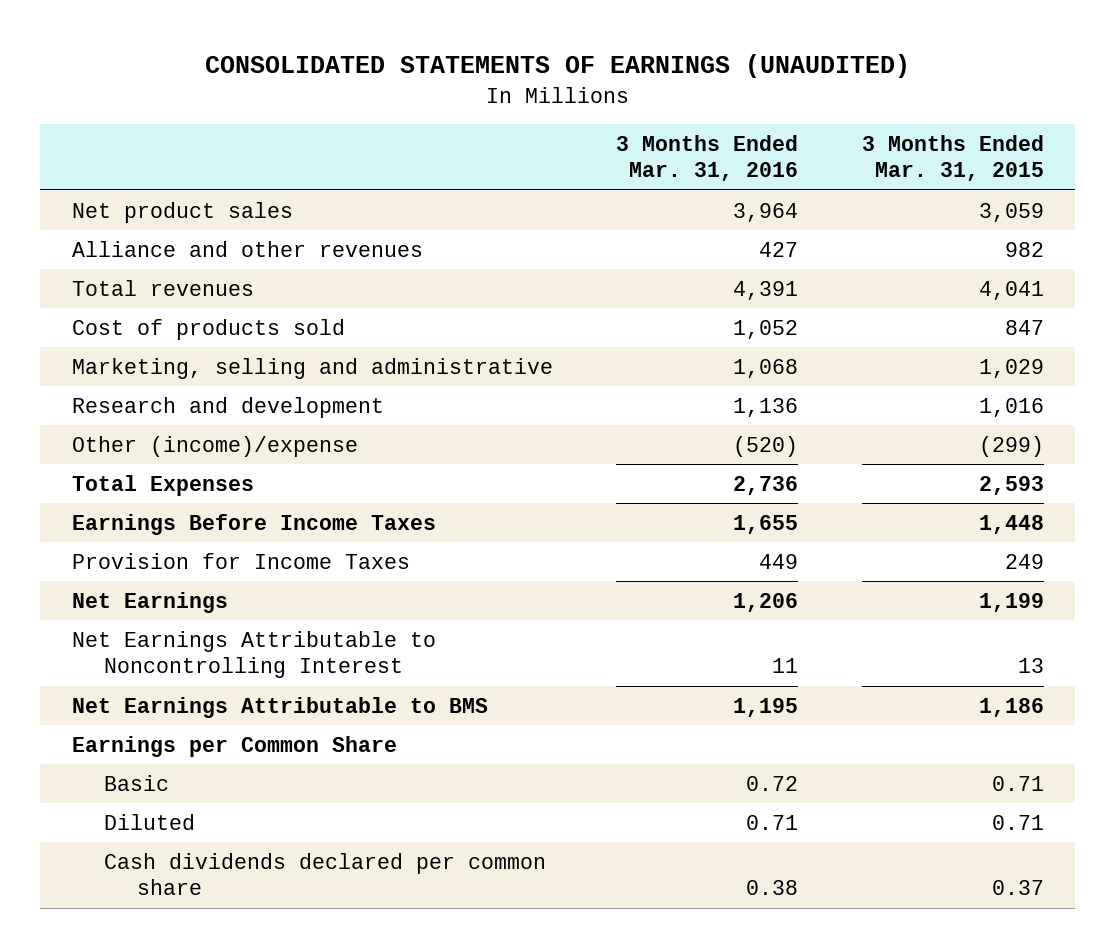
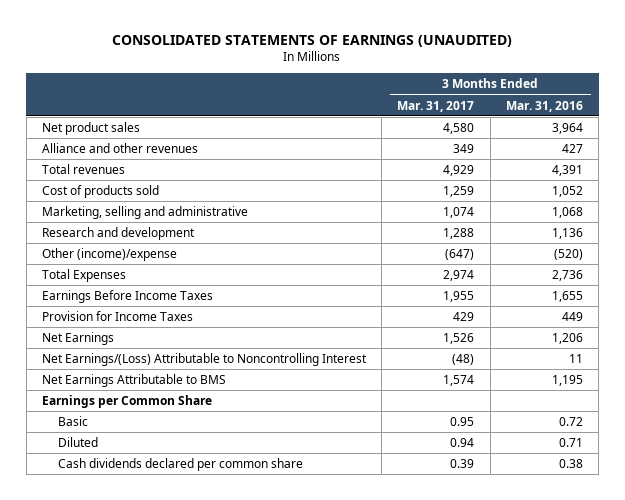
[861,135,1044,182] 3 Months Ended Mar. 31, 2015 -> none
none -> [397,100,475,112] Mar. 31, 2017
[71,630,436,679] Net Earnings Attributable to Noncontrolling Interest -> [42,352,368,366] Net Earnings/(Loss) Attributable to Noncontrolling Interest

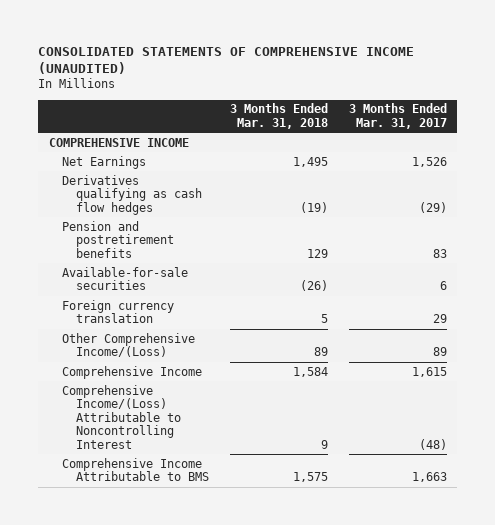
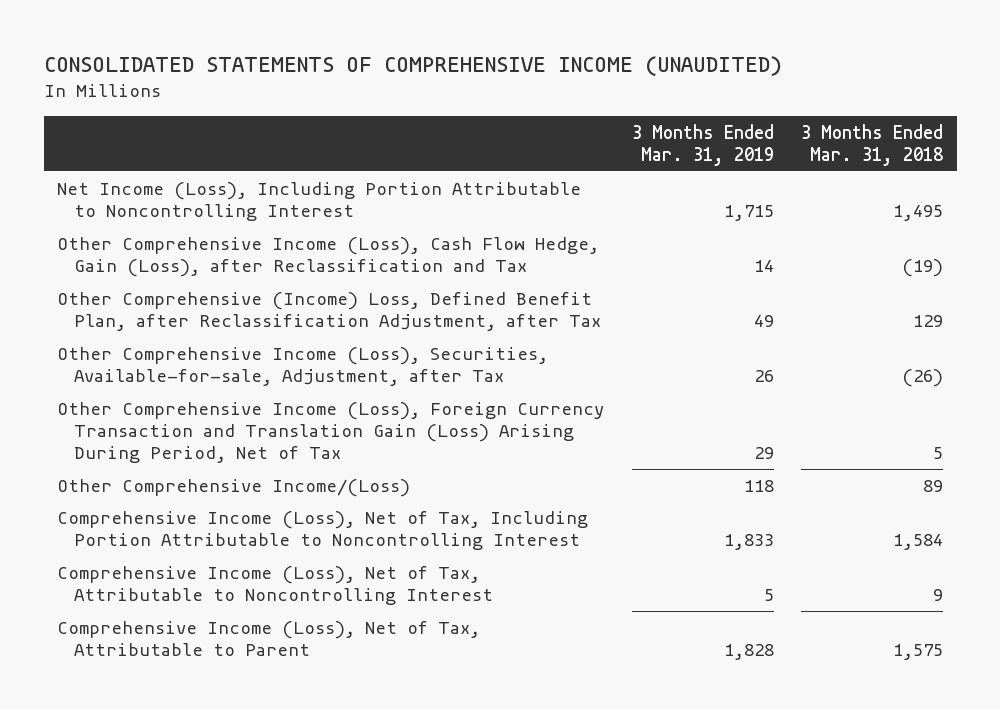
[348,103,447,129] 3 Months Ended Mar. 31, 2017 -> none
none -> [631,123,774,166] 3 Months Ended Mar. 31, 2019
[48,137,189,147] COMPREHENSIVE INCOME -> none
[62,174,202,215] Derivatives qualifying as cash flow hedges -> none
[62,155,147,169] Net Earnings -> [57,181,582,221] Net Income (Loss), Including Portion Attributable to Noncontrolling Interest
none -> [57,236,600,277] Other Comprehensive Income (Loss), Cash Flow Hedge, Gain (Loss), after Reclassification and Tax
[62,220,174,258] Pension and postretirement benefits -> [57,291,602,331] Other Comprehensive (Income) Loss, Defined Benefit Plan, after Reclassification Adjustment, after Tax
[62,266,189,291] Available-for-sale securities -> [57,346,549,386] Other Comprehensive Income (Loss), Securities, Available-for-sale, Adjustment, after Tax
[62,299,175,324] Foreign currency translation -> [57,401,605,464] Other Comprehensive Income (Loss), Foreign Currency Transaction and Translation Gain (Loss) Arising During Period, Net of Tax
[62,365,203,379] Comprehensive Income -> [57,510,589,550] Comprehensive Income (Loss), Net of Tax, Including Portion Attributable to Noncontrolling Interest
[62,384,181,449] Comprehensive Income/(Loss) Attributable to Noncontrolling Interest -> [57,565,494,605] Comprehensive Income (Loss), Net of Tax, Attributable to Noncontrolling Interest
[62,457,209,482] Comprehensive Income Attributable to BMS -> [57,620,481,656] Comprehensive Income (Loss), Net of Tax, Attributable to Parent

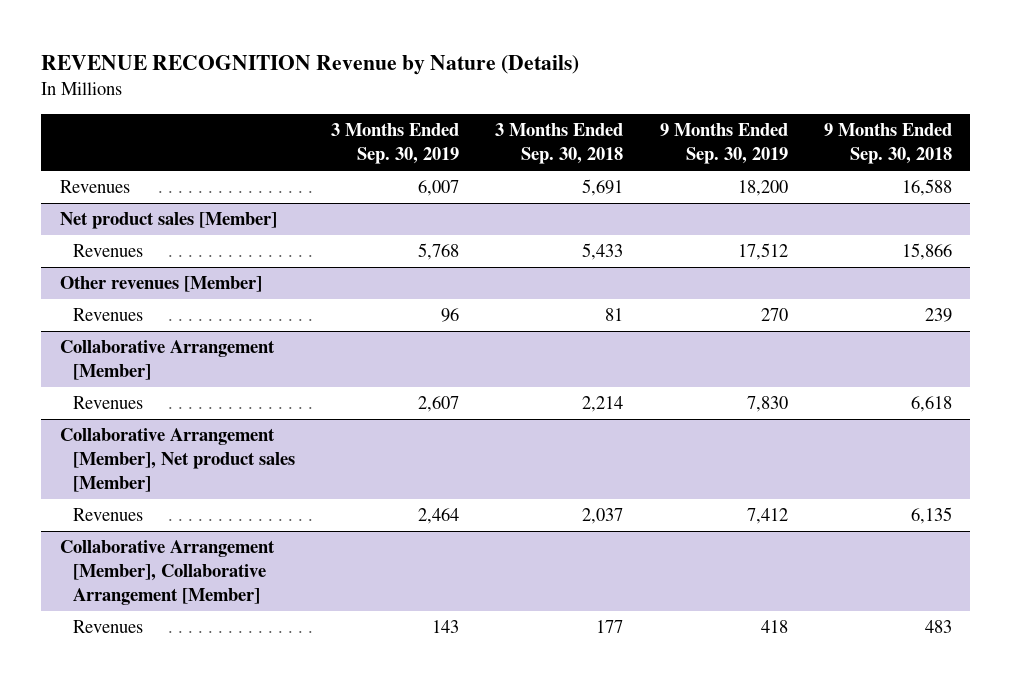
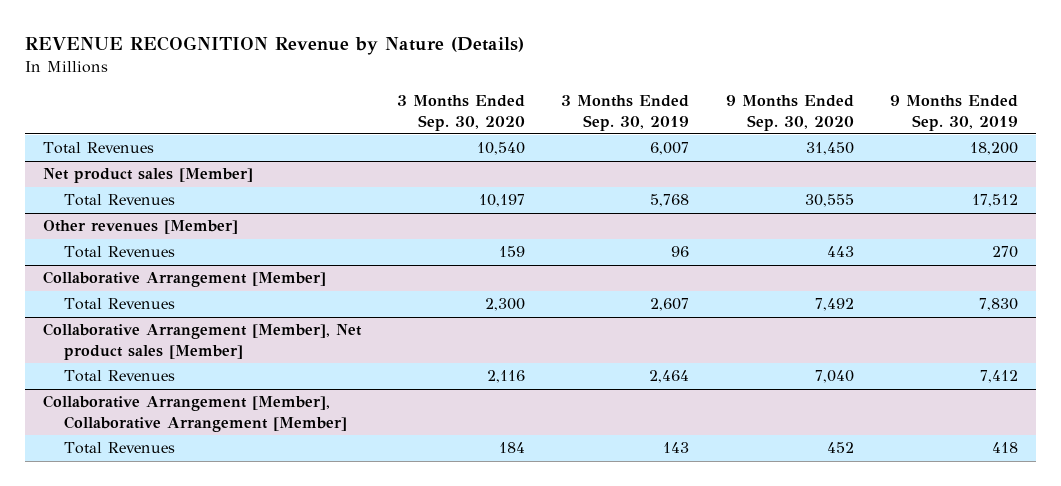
[495,123,624,165] 3 Months Ended Sep. 30, 2018 -> none
[824,123,953,165] 9 Months Ended Sep. 30, 2018 -> none
none -> [397,95,526,131] 3 Months Ended Sep. 30, 2020
none -> [725,95,854,131] 9 Months Ended Sep. 30, 2020
[59,180,130,194] Revenues -> [43,142,155,155] Total Revenues
[72,244,143,258] Revenues -> [64,194,176,207] Total Revenues
[72,308,143,322] Revenues -> [64,246,176,259] Total Revenues
[72,396,143,410] Revenues -> [64,298,176,311] Total Revenues
[72,508,143,522] Revenues -> [64,370,176,383] Total Revenues
[72,620,143,634] Revenues -> [64,442,176,455] Total Revenues

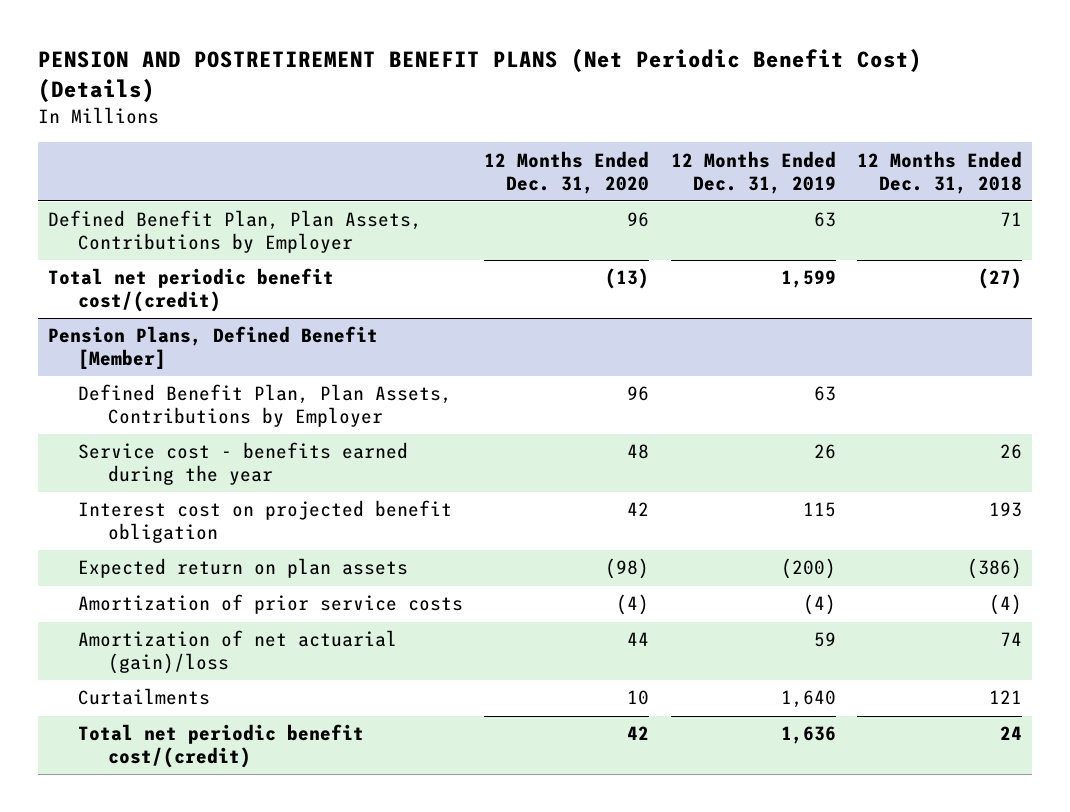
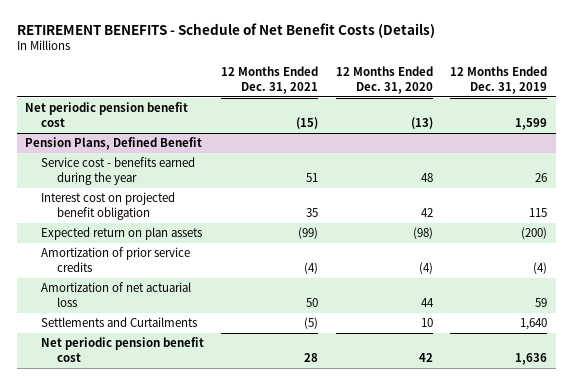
[37,49,922,103] PENSION AND POSTRETIREMENT BENEFIT PLANS (Net Periodic Benefit Cost) (Details) -> [16,22,435,38] RETIREMENT BENEFITS - Schedule of Net Benefit Costs (Details)
[856,150,1022,194] 12 Months Ended Dec. 31, 2018 -> none
none -> [221,66,319,94] 12 Months Ended Dec. 31, 2021
[48,210,423,254] Defined Benefit Plan, Plan Assets, Contributions by Employer -> none
[78,384,453,428] Defined Benefit Plan, Plan Assets, Contributions by Employer -> none
[48,268,335,313] Total net periodic benefit cost/(credit) -> [25,102,189,128] Net periodic pension benefit cost
[48,326,379,370] Pension Plans, Defined Benefit [Member] -> [25,137,203,151] Pension Plans, Defined Benefit
[78,594,464,615] Amortization of prior service costs -> [41,247,191,273] Amortization of prior service credits
[78,630,398,675] Amortization of net actuarial (gain)/loss -> [41,282,192,308] Amortization of net actuarial loss
[78,688,211,706] Curtailments -> [41,317,198,328] Settlements and Curtailments
[78,724,365,769] Total net periodic benefit cost/(credit) -> [41,337,205,363] Net periodic pension benefit cost

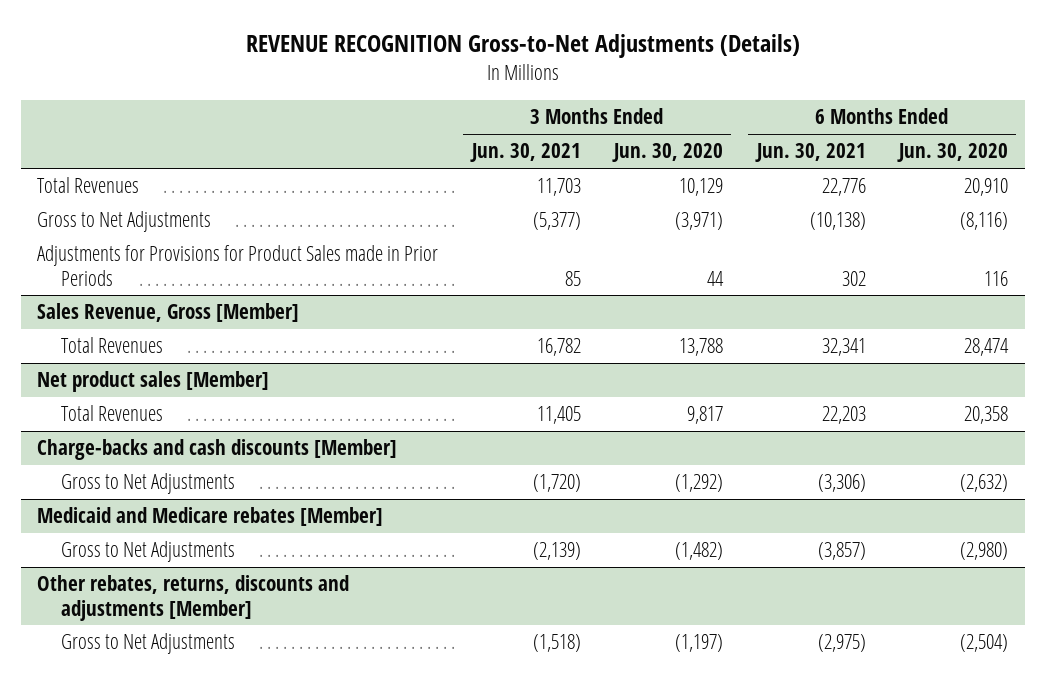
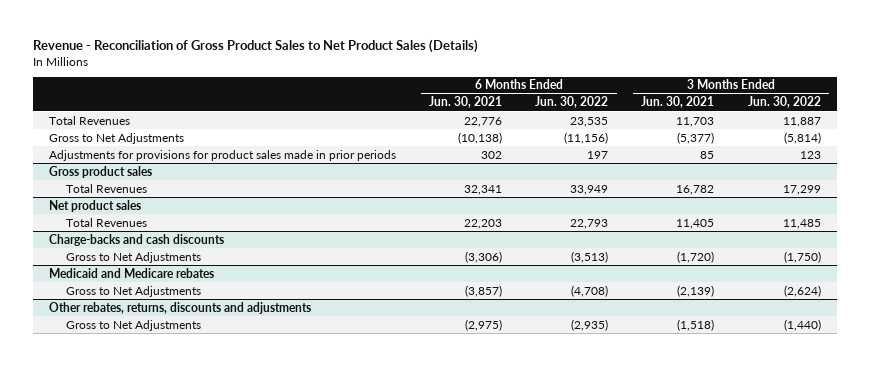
[245,34,800,59] REVENUE RECOGNITION Gross-to-Net Adjustments (Details) -> [32,39,478,54] Revenue - Reconciliation of Gross Product Sales to Net Product Sales (Details)
[612,143,724,163] Jun. 30, 2020 -> none
[896,143,1008,163] Jun. 30, 2020 -> none
none -> [535,96,609,109] Jun. 30, 2022
none -> [747,96,821,109] Jun. 30, 2022
[37,245,439,286] Adjustments for Provisions for Product Sales made in Prior Periods -> [49,149,397,161] Adjustments for provisions for product sales made in prior periods
[37,303,300,323] Sales Revenue, Gross [Member] -> [49,165,153,178] Gross product sales
[37,371,270,393] Net product sales [Member] -> [49,199,142,212] Net product sales
[37,439,398,461] Charge-backs and cash discounts [Member] -> [49,233,225,246] Charge-backs and cash discounts
[37,507,384,527] Medicaid and Medicare rebates [Member] -> [49,267,215,278] Medicaid and Medicare rebates
[37,575,350,621] Other rebates, returns, discounts and adjustments [Member] -> [49,301,312,314] Other rebates, returns, discounts and adjustments

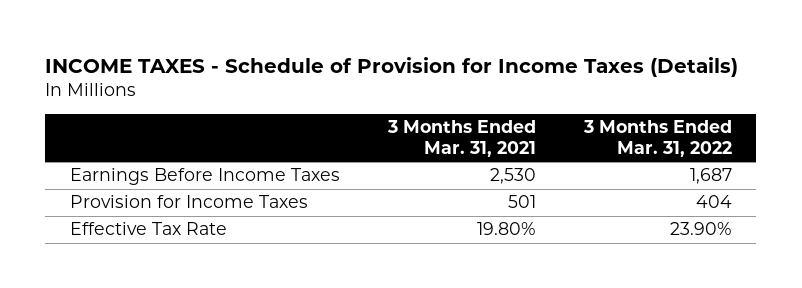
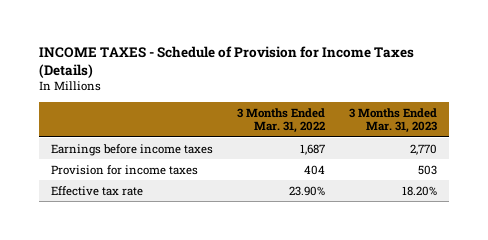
[386,119,536,158] 3 Months Ended Mar. 31, 2021 -> none
none -> [349,107,438,134] 3 Months Ended Mar. 31, 2023
[69,168,340,186] Earnings Before Income Taxes -> [50,143,213,156] Earnings before income taxes
[69,195,308,209] Provision for Income Taxes -> [50,164,198,175] Provision for income taxes
[69,222,227,236] Effective Tax Rate -> [50,185,143,196] Effective tax rate

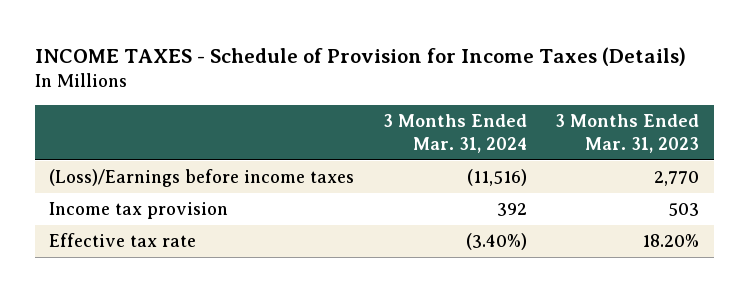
[236,107,325,134] 3 Months Ended Mar. 31, 2022 -> none
none -> [382,114,527,153] 3 Months Ended Mar. 31, 2024
[50,143,213,156] Earnings before income taxes -> [49,169,355,188] (Loss)/Earnings before income taxes
[50,164,198,175] Provision for income taxes -> [49,202,229,220] Income tax provision

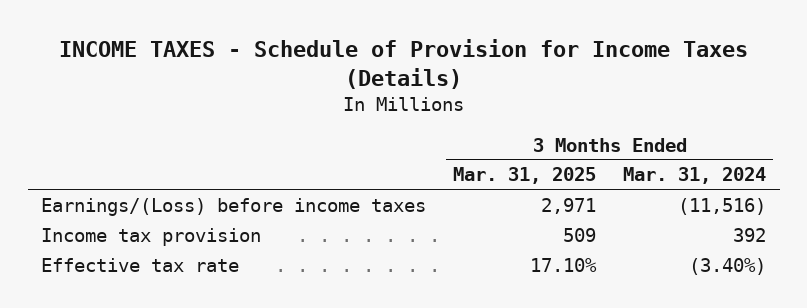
[555,114,700,153] 3 Months Ended Mar. 31, 2023 -> none
none -> [453,167,597,185] Mar. 31, 2025
[49,169,355,188] (Loss)/Earnings before income taxes -> [41,197,427,216] Earnings/(Loss) before income taxes

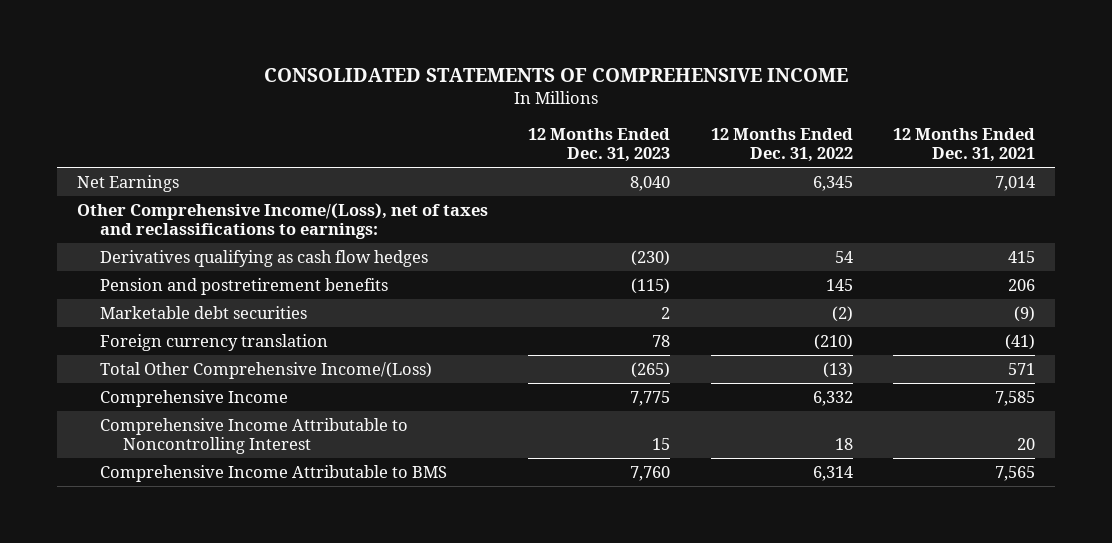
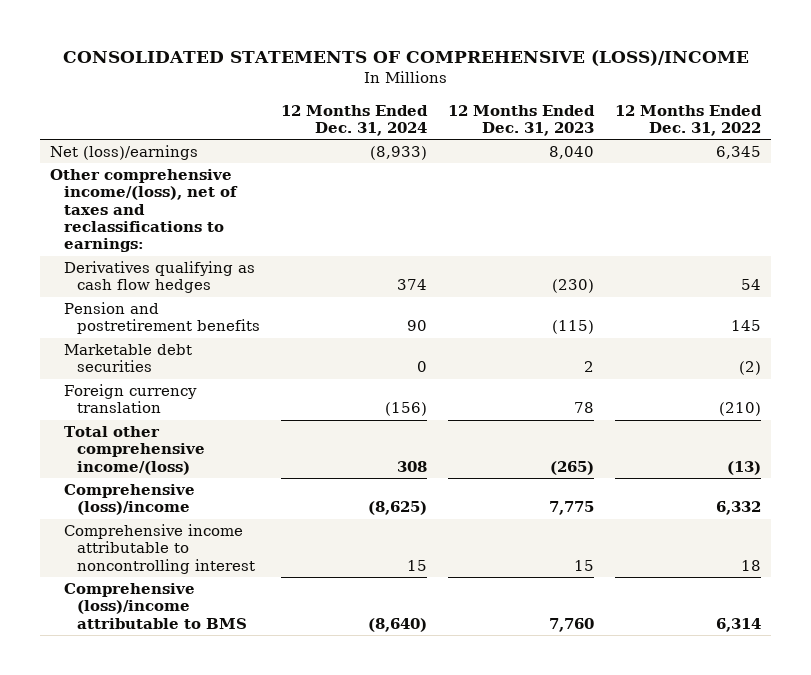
[264,68,849,83] CONSOLIDATED STATEMENTS OF COMPREHENSIVE INCOME -> [62,50,749,67] CONSOLIDATED STATEMENTS OF COMPREHENSIVE (LOSS)/INCOME
[893,128,1036,163] 12 Months Ended Dec. 31, 2021 -> none
none -> [280,104,428,136] 12 Months Ended Dec. 31, 2024
[76,174,179,192] Net Earnings -> [50,145,199,161] Net (loss)/earnings
[76,202,488,239] Other Comprehensive Income/(Loss), net of taxes and reclassifications to earnings: -> [50,169,238,253] Other comprehensive income/(loss), net of taxes and reclassifications to earnings:
[99,361,432,379] Total Other Comprehensive Income/(Loss) -> [63,426,205,475] Total other comprehensive income/(loss)
[99,389,288,407] Comprehensive Income -> [63,484,195,516] Comprehensive (loss)/income
[99,417,408,454] Comprehensive Income Attributable to Noncontrolling Interest -> [63,524,255,574] Comprehensive income attributable to noncontrolling interest
[99,464,447,482] Comprehensive Income Attributable to BMS -> [63,583,247,629] Comprehensive (loss)/income attributable to BMS

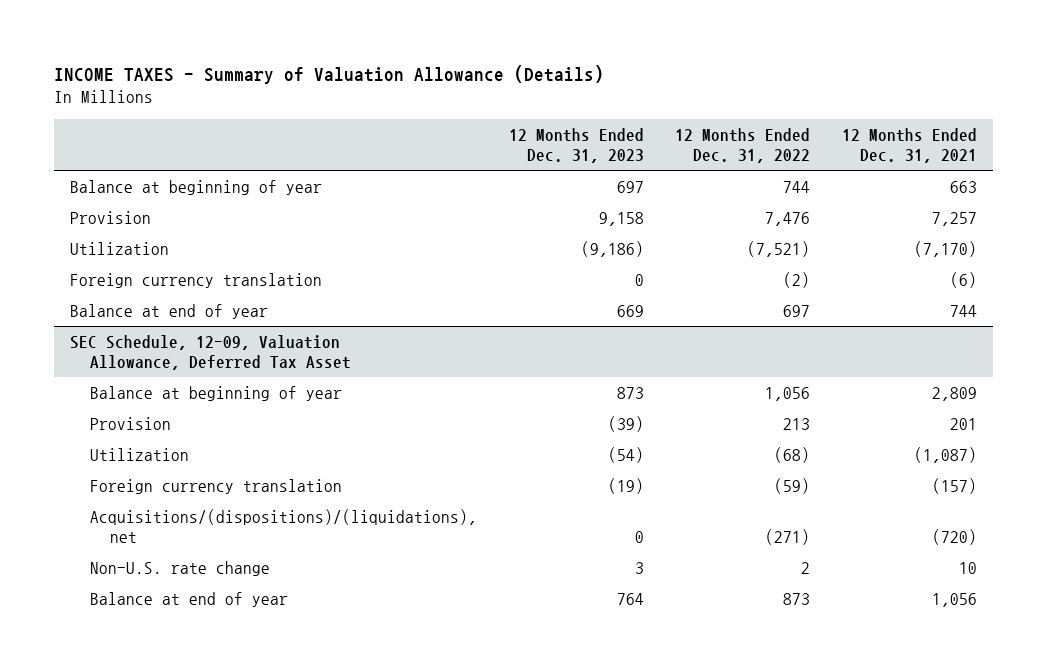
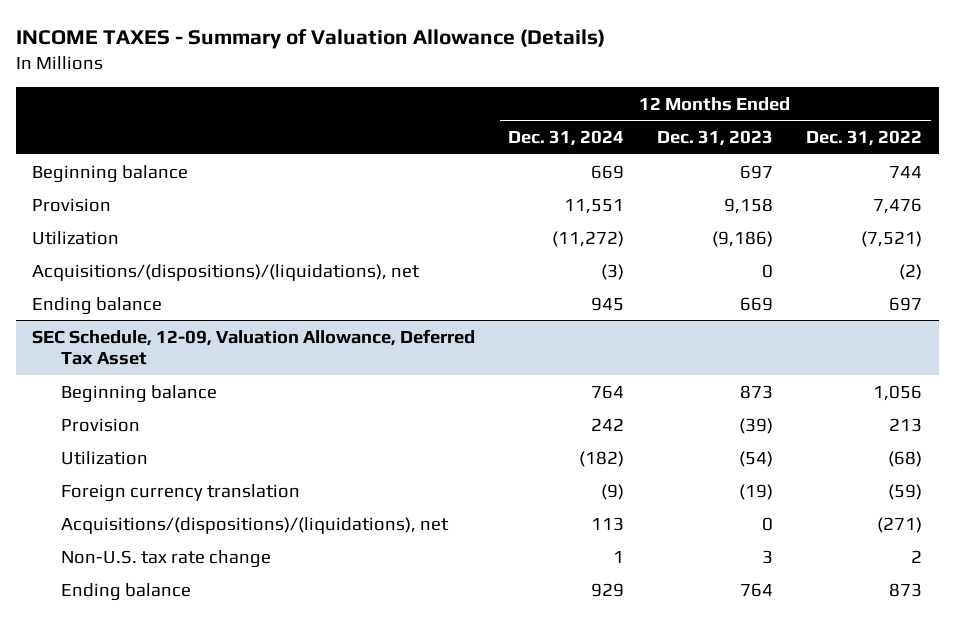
[842,127,978,164] 12 Months Ended Dec. 31, 2021 -> none
none -> [508,130,625,147] Dec. 31, 2024
[69,179,322,195] Balance at beginning of year -> [32,164,189,183] Beginning balance
[69,272,322,288] Foreign currency translation -> none
none -> [32,263,421,281] Acquisitions/(dispositions)/(liquidations), net
[69,303,268,319] Balance at end of year -> [32,296,163,315] Ending balance
[89,385,342,401] Balance at beginning of year -> [61,384,218,403] Beginning balance
[89,560,270,576] Non-U.S. rate change -> [61,549,272,568] Non-U.S. tax rate change
[89,591,288,607] Balance at end of year -> [61,582,192,601] Ending balance

